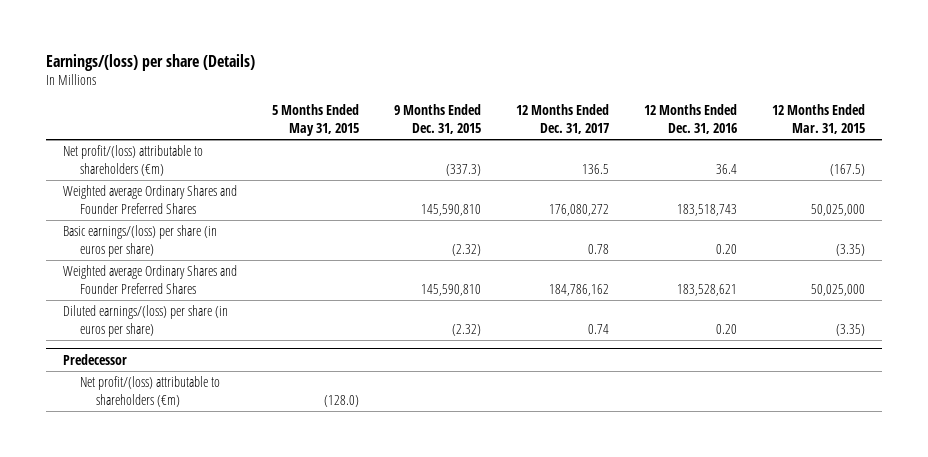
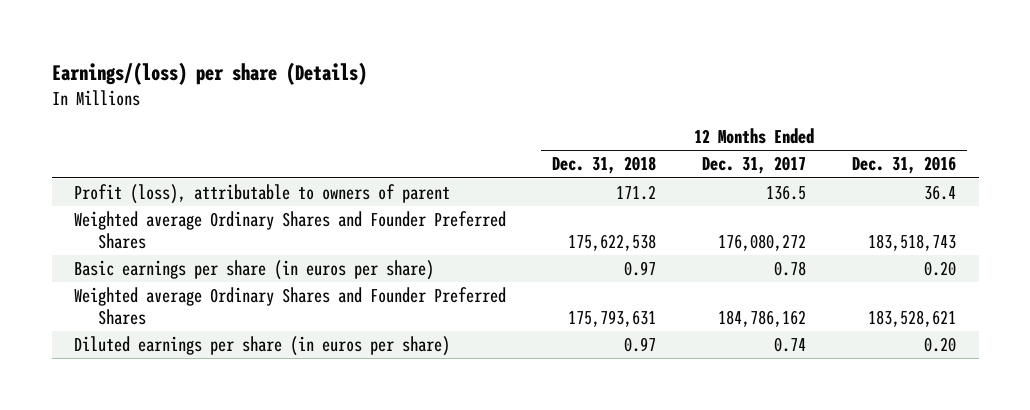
[272,104,360,136] 5 Months Ended May 31, 2015 -> none
[394,104,482,134] 9 Months Ended Dec. 31, 2015 -> none
[771,104,865,134] 12 Months Ended Mar. 31, 2015 -> none
none -> [552,156,657,175] Dec. 31, 2018
[63,145,204,176] Net profit/(loss) attributable to shareholders (€m) -> [74,183,451,204] Profit (loss), attributable to owners of parent
[63,225,218,257] Basic earnings/(loss) per share (in euros per share) -> [74,259,435,280] Basic earnings per share (in euros per share)
[63,353,128,365] Predecessor -> none
[79,376,220,407] Net profit/(loss) attributable to shareholders (€m) -> none
[63,305,229,337] Diluted earnings/(loss) per share (in euros per share) -> [74,335,451,356] Diluted earnings per share (in euros per share)

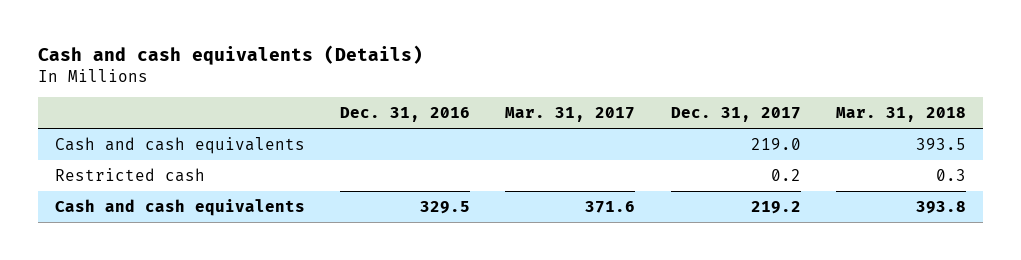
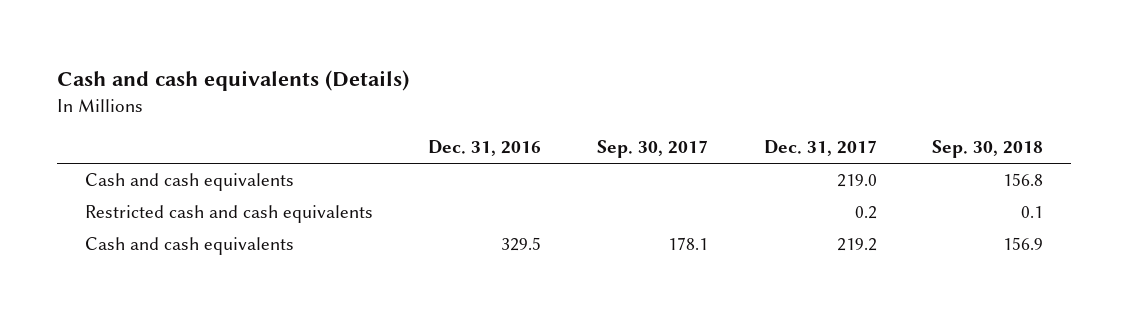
[505,106,636,122] Mar. 31, 2017 -> none
[835,106,966,122] Mar. 31, 2018 -> none
none -> [596,140,708,159] Sep. 30, 2017
none -> [932,140,1044,159] Sep. 30, 2018
[55,167,206,182] Restricted cash -> [84,205,373,224] Restricted cash and cash equivalents

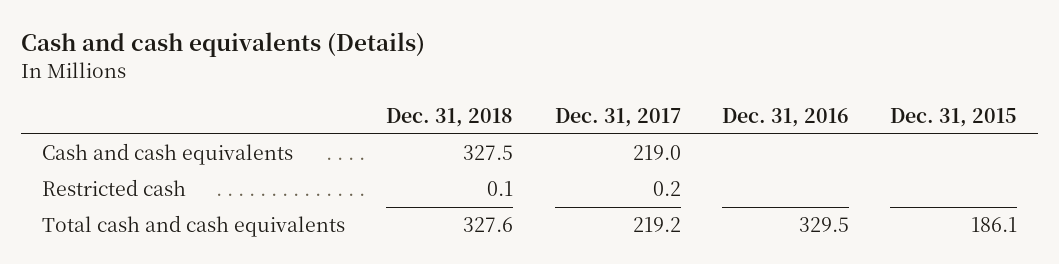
[596,140,708,159] Sep. 30, 2017 -> none
[932,140,1044,159] Sep. 30, 2018 -> none
none -> [386,107,514,127] Dec. 31, 2018
none -> [890,107,1018,127] Dec. 31, 2015
[84,205,373,224] Restricted cash and cash equivalents -> [41,179,186,197] Restricted cash
[84,237,294,256] Cash and cash equivalents -> [41,215,345,238] Total cash and cash equivalents

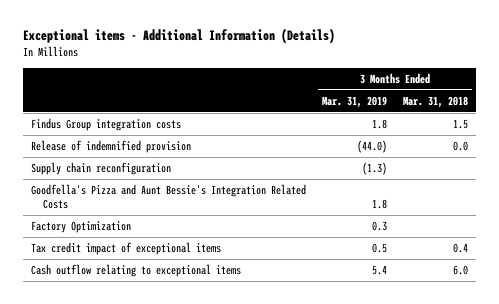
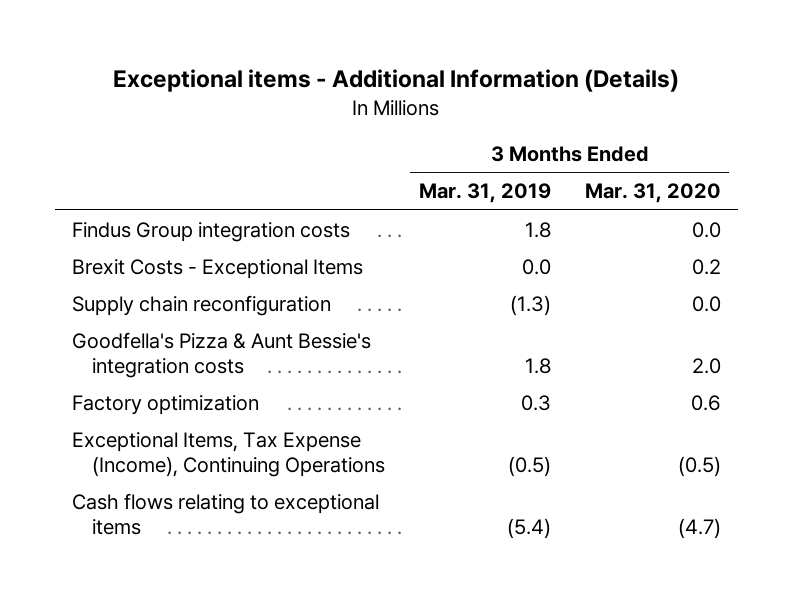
[403,95,469,108] Mar. 31, 2018 -> none
none -> [584,183,721,204] Mar. 31, 2020
[30,140,191,154] Release of indemnified provision -> none
none -> [72,258,364,279] Brexit Costs - Exceptional Items
[30,184,306,209] Goodfella's Pizza and Aunt Bessie's Integration Related Costs -> [72,331,372,379] Goodfella's Pizza & Aunt Bessie's integration costs
[30,221,131,234] Factory Optimization -> [72,394,260,415] Factory optimization
[30,242,221,256] Tax credit impact of exceptional items -> [72,431,385,478] Exceptional Items, Tax Expense (Income), Continuing Operations
[371,243,387,254] 0.5 -> [507,456,551,478] (0.5)
[30,264,241,278] Cash outflow relating to exceptional items -> [72,492,380,536] Cash flows relating to exceptional items
[371,265,387,276] 5.4 -> [506,518,551,540] (5.4)

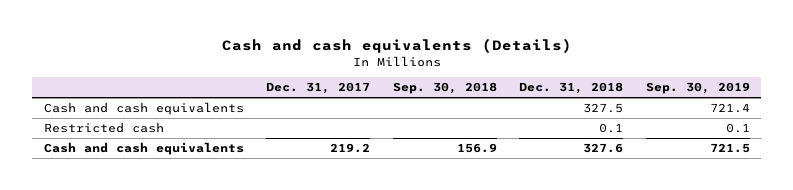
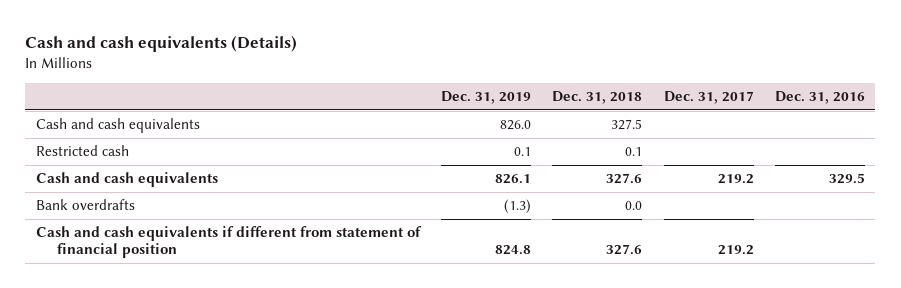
[392,82,497,95] Sep. 30, 2018 -> none
[645,82,750,95] Sep. 30, 2019 -> none
none -> [441,91,532,105] Dec. 31, 2019
none -> [774,91,865,105] Dec. 31, 2016
none -> [35,199,135,211] Bank overdrafts
none -> [35,226,422,259] Cash and cash equivalents if different from statement of financial position

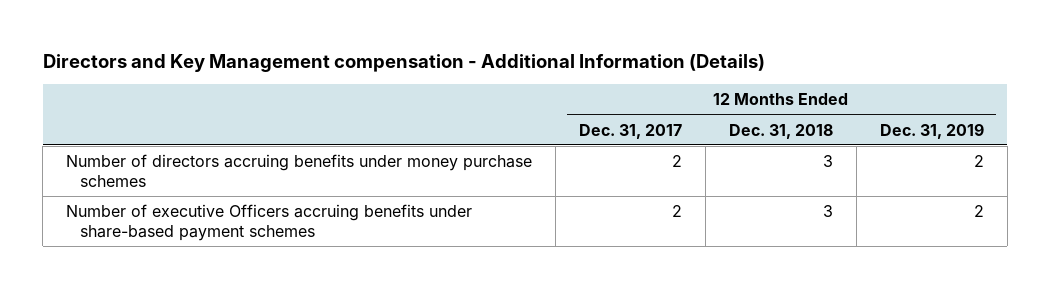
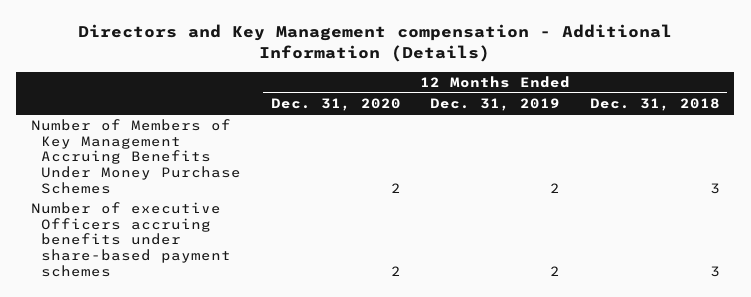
[578,123,682,139] Dec. 31, 2017 -> none
none -> [270,98,401,112] Dec. 31, 2020
[66,154,533,187] Number of directors accruing benefits under money purchase schemes -> [31,119,242,194] Number of Members of Key Management Accruing Benefits Under Money Purchase Schemes

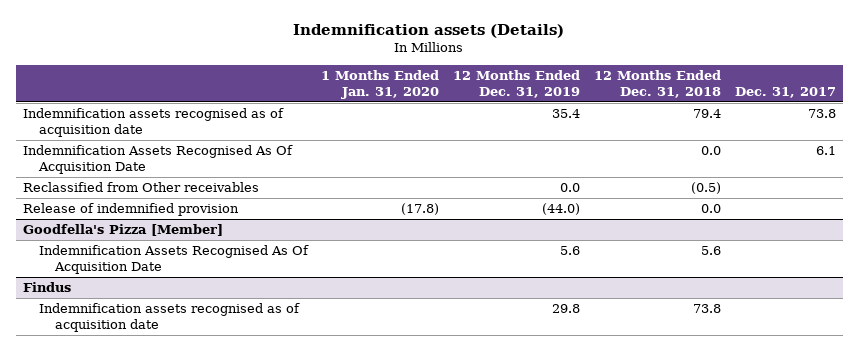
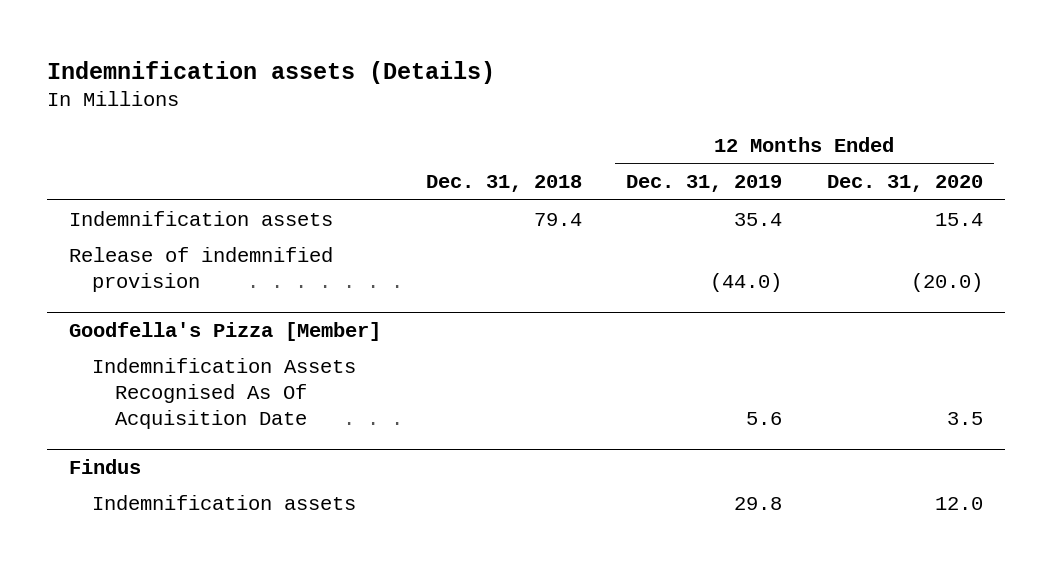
[321,70,440,99] 1 Months Ended Jan. 31, 2020 -> none
[593,70,721,98] 12 Months Ended Dec. 31, 2018 -> none
[734,86,836,98] Dec. 31, 2017 -> none
none -> [425,175,582,193] Dec. 31, 2018
none -> [826,175,983,193] Dec. 31, 2020
[22,145,293,175] Indemnification Assets Recognised As Of Acquisition Date -> none
[22,182,259,193] Reclassified from Other receivables -> none
[22,108,284,138] Indemnification assets recognised as of acquisition date -> [68,210,333,226] Indemnification assets
[38,303,300,333] Indemnification assets recognised as of acquisition date -> [91,494,356,510] Indemnification assets

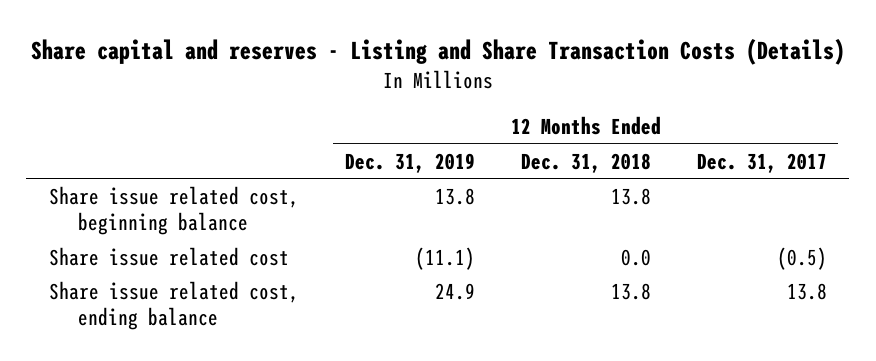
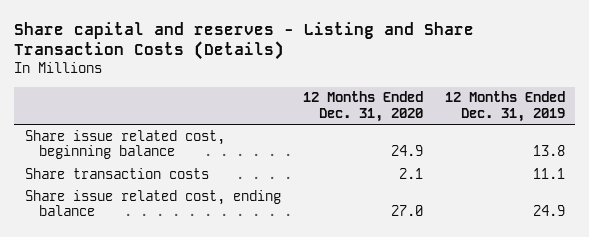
[520,152,651,173] Dec. 31, 2018 -> none
[696,152,827,173] Dec. 31, 2017 -> none
none -> [302,91,423,123] 12 Months Ended Dec. 31, 2020
[49,246,290,266] Share issue related cost -> [24,167,209,179] Share transaction costs
[414,246,475,270] (11.1) -> [532,167,565,179] 11.1

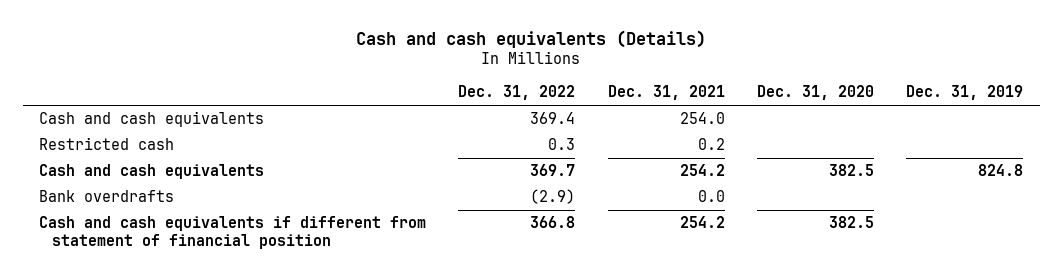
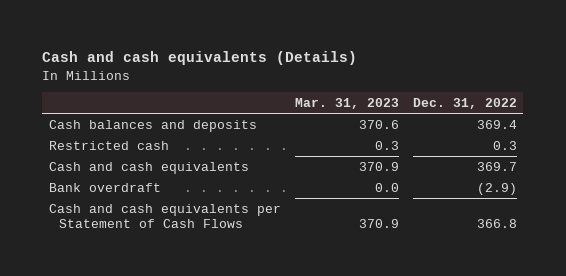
[607,85,725,101] Dec. 31, 2021 -> none
[756,85,874,101] Dec. 31, 2020 -> none
[906,85,1024,101] Dec. 31, 2019 -> none
none -> [294,98,399,110] Mar. 31, 2023
[38,111,264,128] Cash and cash equivalents -> [49,119,258,132] Cash balances and deposits
[38,190,174,203] Bank overdrafts -> [49,182,162,192] Bank overdraft
[38,216,426,249] Cash and cash equivalents if different from statement of financial position -> [49,203,282,228] Cash and cash equivalents per Statement of Cash Flows

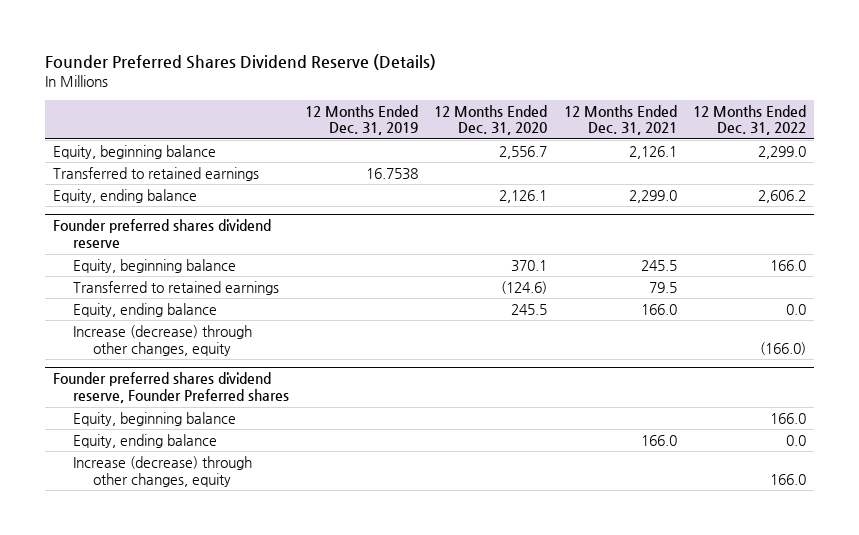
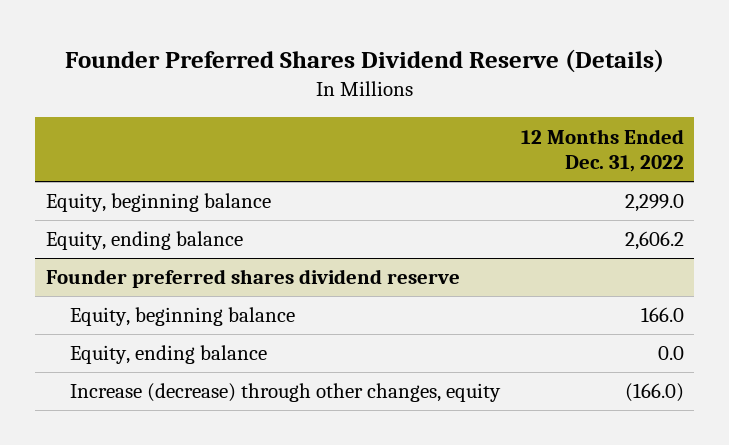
[305,104,419,136] 12 Months Ended Dec. 31, 2019 -> none
[434,104,548,136] 12 Months Ended Dec. 31, 2020 -> none
[563,104,677,136] 12 Months Ended Dec. 31, 2021 -> none
[53,166,260,181] Transferred to retained earnings -> none
[73,280,280,295] Transferred to retained earnings -> none
[53,372,290,404] Founder preferred shares dividend reserve, Founder Preferred shares -> none
[73,411,237,426] Equity, beginning balance -> none
[73,433,218,448] Equity, ending balance -> none
[73,455,253,487] Increase (decrease) through other changes, equity -> none

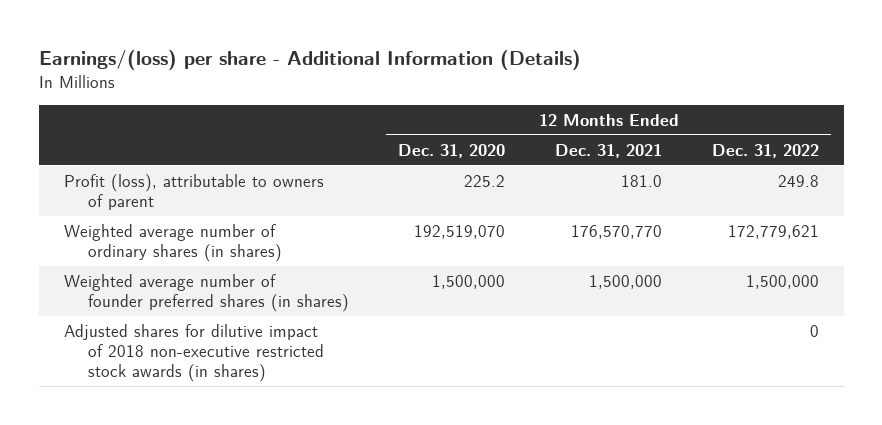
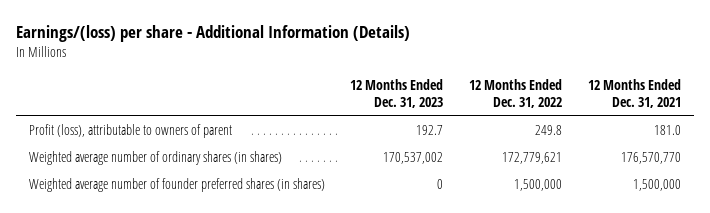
[398,143,506,158] Dec. 31, 2020 -> none
none -> [350,78,444,108] 12 Months Ended Dec. 31, 2023
[63,323,324,383] Adjusted shares for dilutive impact of 2018 non-executive restricted stock awards (in shares) -> none

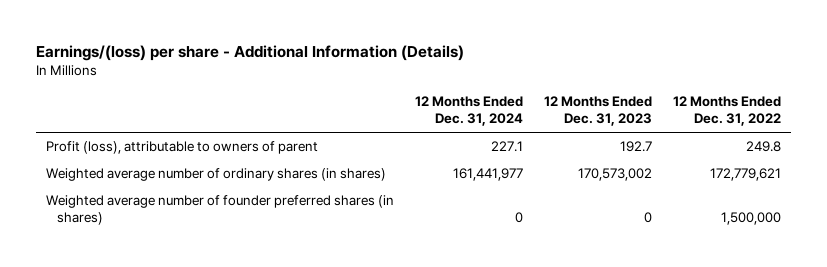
[587,78,681,108] 12 Months Ended Dec. 31, 2021 -> none
none -> [415,96,524,127] 12 Months Ended Dec. 31, 2024
[383,151,444,164] 170,537,002 -> [578,168,653,182] 170,573,002

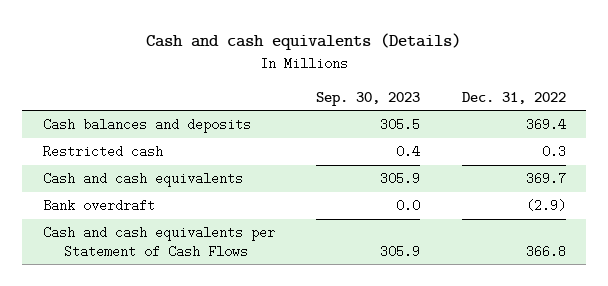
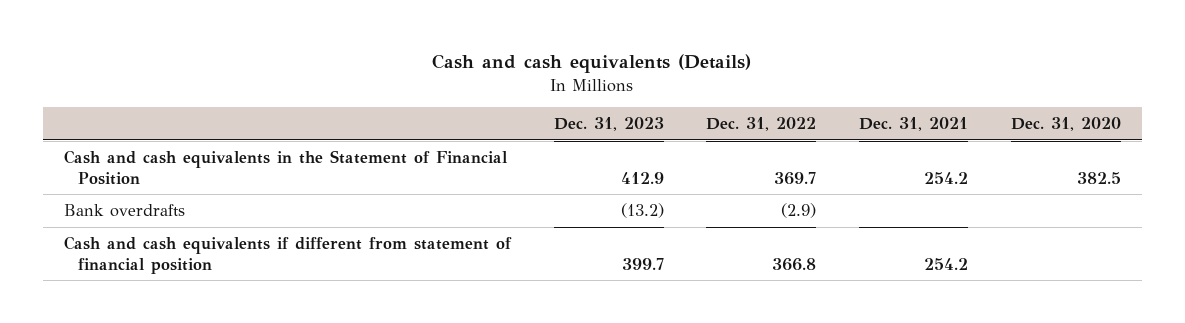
[316,91,421,106] Sep. 30, 2023 -> none
none -> [553,117,664,132] Dec. 31, 2023
none -> [858,117,968,132] Dec. 31, 2021
none -> [1010,117,1121,132] Dec. 31, 2020
[42,118,251,134] Cash balances and deposits -> none
[42,145,163,159] Restricted cash -> none
[42,172,243,188] Cash and cash equivalents -> [63,149,508,185] Cash and cash equivalents in the Statement of Financial Position
[42,199,155,213] Bank overdraft -> [63,203,185,217] Bank overdrafts
[42,226,275,258] Cash and cash equivalents per Statement of Cash Flows -> [63,235,512,274] Cash and cash equivalents if different from statement of financial position

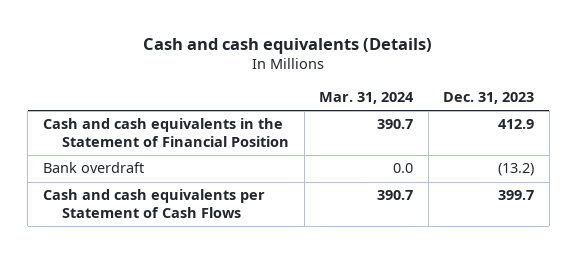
[706,117,817,132] Dec. 31, 2022 -> none
[858,117,968,132] Dec. 31, 2021 -> none
[1010,117,1121,132] Dec. 31, 2020 -> none
none -> [319,91,415,104] Mar. 31, 2024
[63,203,185,217] Bank overdrafts -> [42,162,144,174] Bank overdraft
[63,235,512,274] Cash and cash equivalents if different from statement of financial position -> [42,189,265,218] Cash and cash equivalents per Statement of Cash Flows

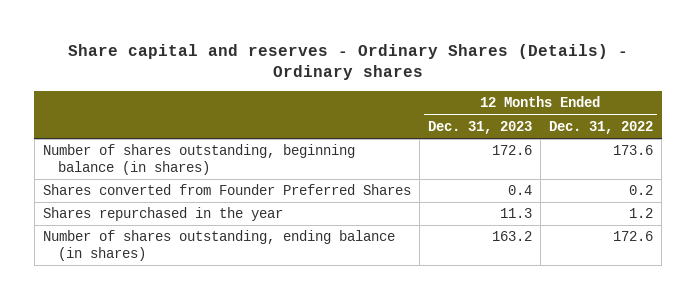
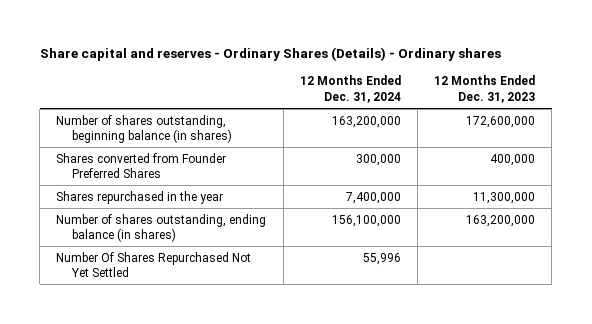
[549,120,654,134] Dec. 31, 2022 -> none
none -> [299,75,401,103] 12 Months Ended Dec. 31, 2024
[491,145,532,156] 172.6 -> [466,115,536,128] 172,600,000
[507,185,532,196] 0.4 -> [490,153,536,166] 400,000
[499,208,532,219] 11.3 -> [473,191,536,204] 11,300,000
[491,231,532,242] 163.2 -> [466,214,536,227] 163,200,000
none -> [56,251,252,278] Number Of Shares Repurchased Not Yet Settled

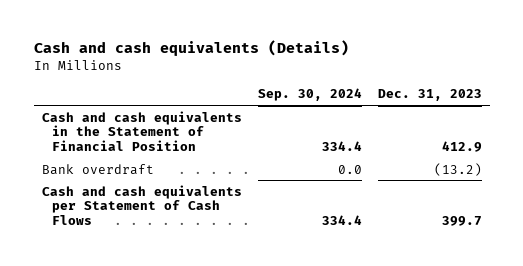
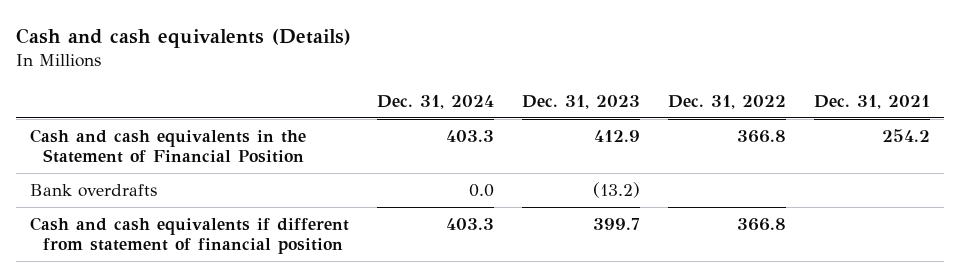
[257,88,362,102] Sep. 30, 2024 -> none
none -> [376,94,494,109] Dec. 31, 2024
none -> [668,94,787,109] Dec. 31, 2022
none -> [814,94,931,109] Dec. 31, 2021
[41,163,154,175] Bank overdraft -> [29,183,157,197] Bank overdrafts
[41,184,242,226] Cash and cash equivalents per Statement of Cash Flows -> [29,216,349,254] Cash and cash equivalents if different from statement of financial position

